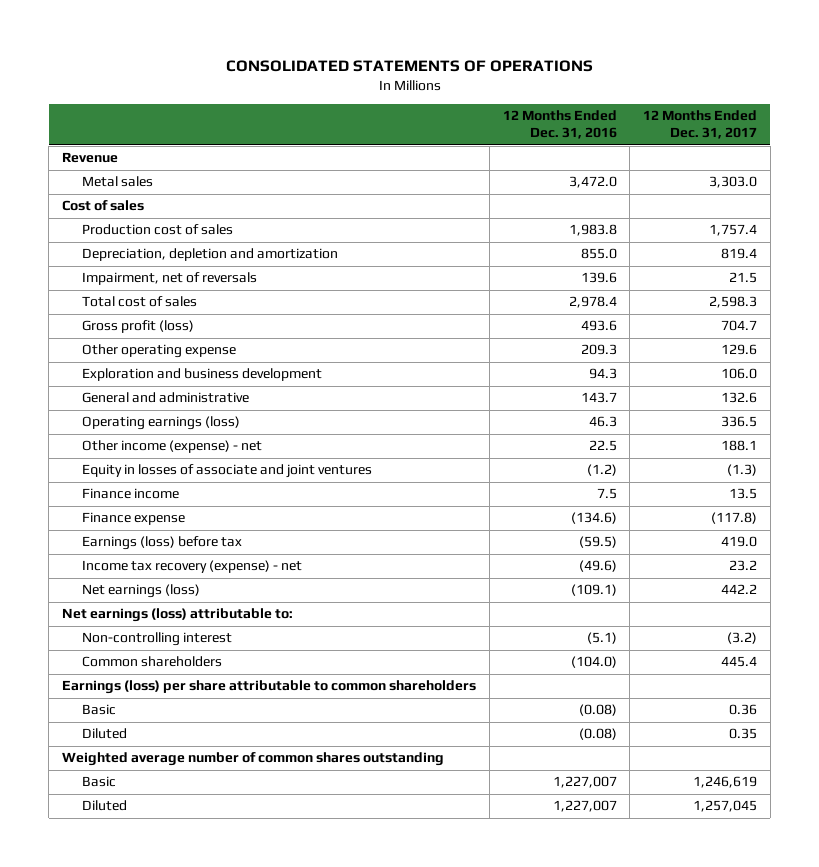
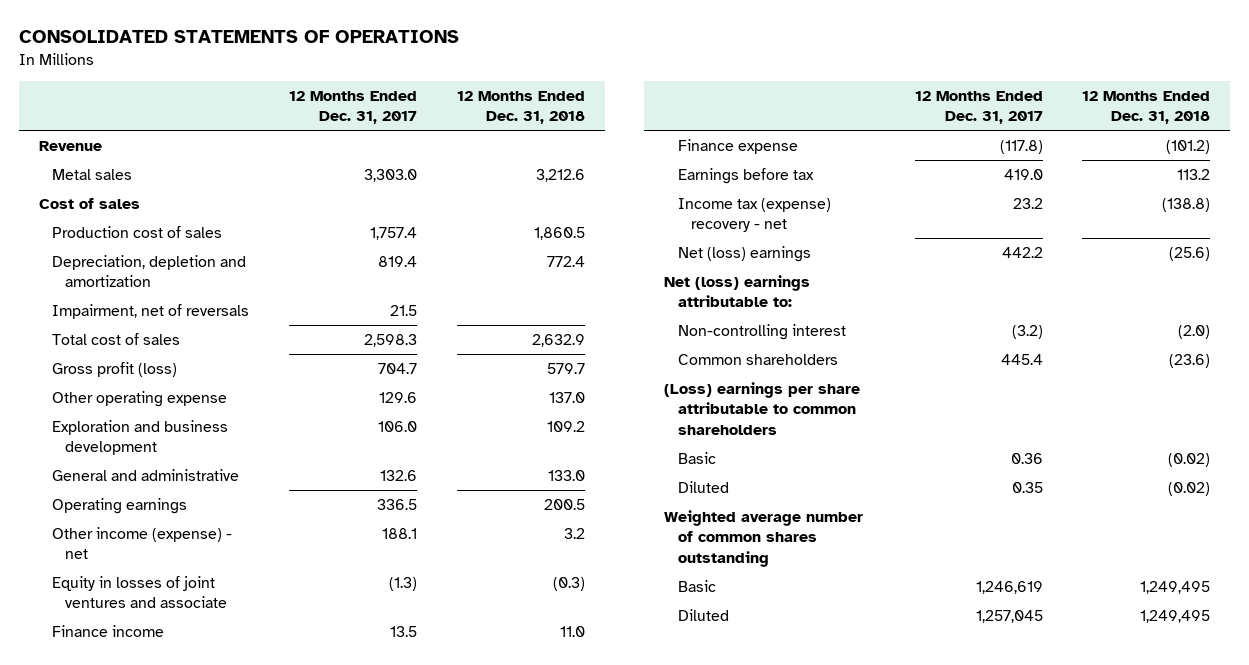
[502,110,617,140] 12 Months Ended Dec. 31, 2016 -> none
none -> [456,90,585,125] 12 Months Ended Dec. 31, 2018
[81,416,240,431] Operating earnings (loss) -> [51,497,187,514] Operating earnings
[81,464,372,479] Equity in losses of associate and joint ventures -> [51,575,228,609] Equity in losses of joint ventures and associate
[81,536,242,551] Earnings (loss) before tax -> [677,167,814,184] Earnings before tax
[81,560,302,574] Income tax recovery (expense) - net -> [677,197,831,233] Income tax (expense) recovery - net
[81,584,200,599] Net earnings (loss) -> [677,245,811,262] Net (loss) earnings
[62,608,294,623] Net earnings (loss) attributable to: -> [664,274,811,308] Net (loss) earnings attributable to:
[62,680,477,695] Earnings (loss) per share attributable to common shareholders -> [664,381,861,435] (Loss) earnings per share attributable to common shareholders

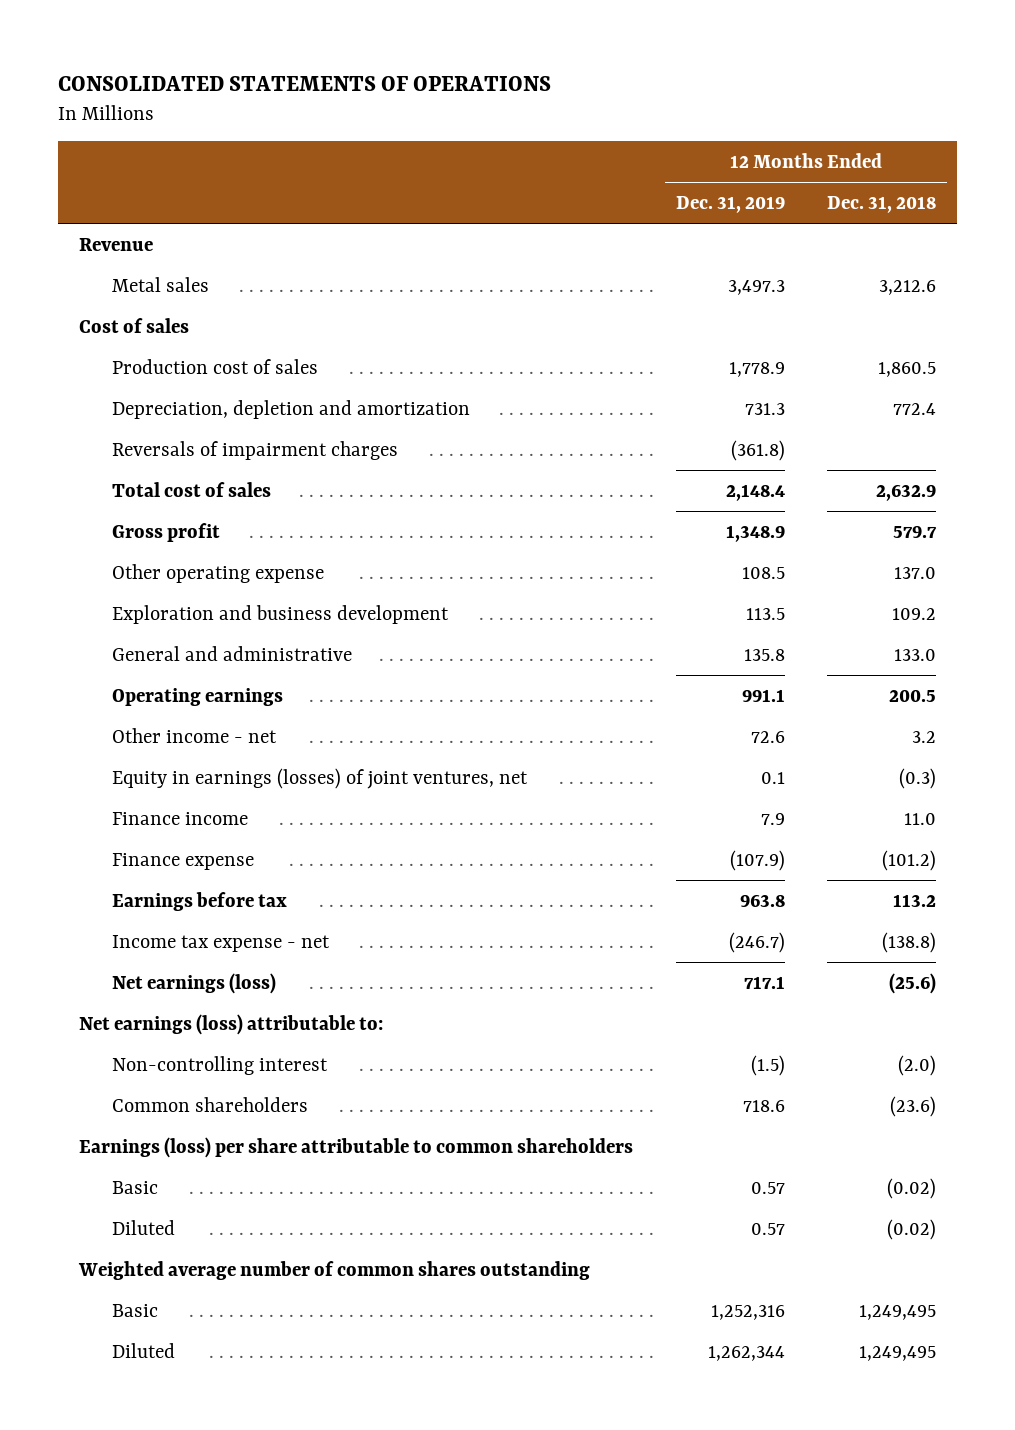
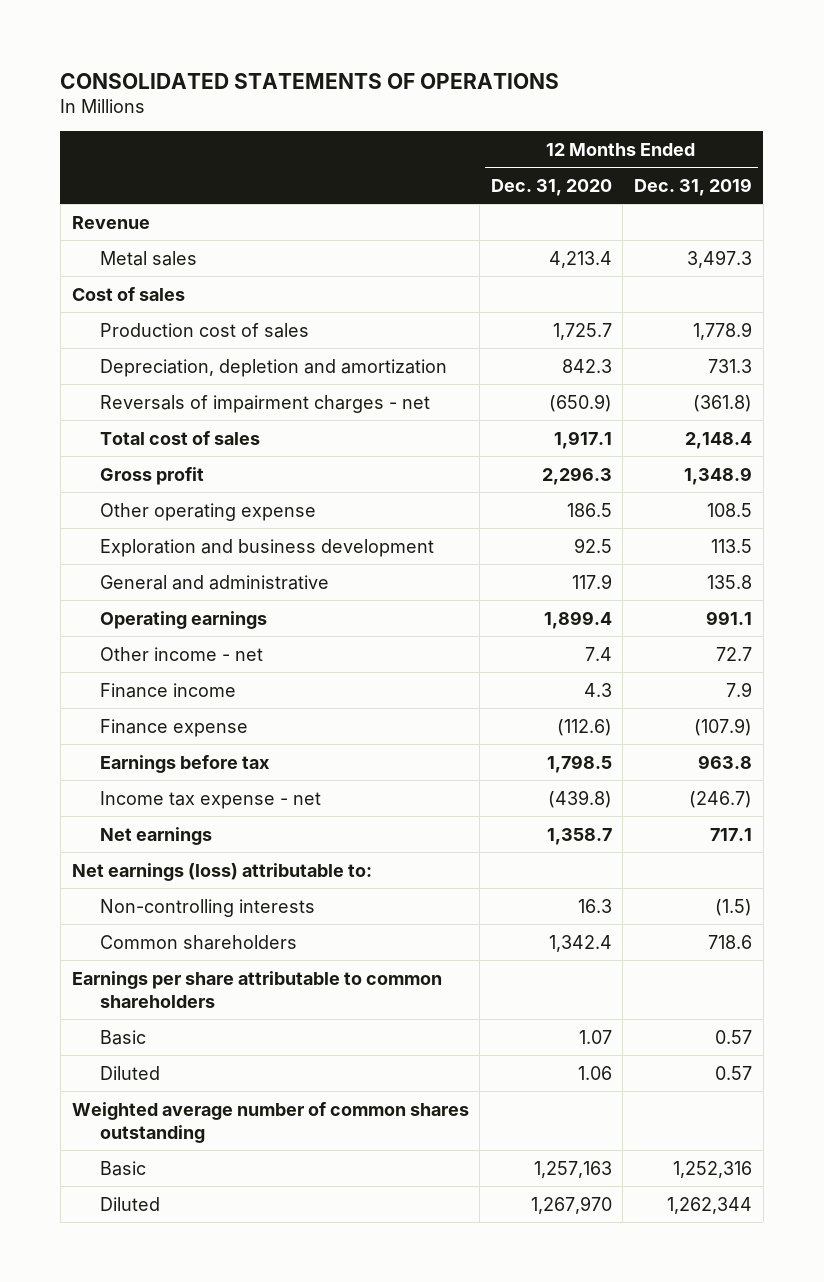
[826,195,936,213] Dec. 31, 2018 -> none
none -> [490,178,612,196] Dec. 31, 2020
[111,440,398,460] Reversals of impairment charges -> [99,394,430,413] Reversals of impairment charges - net
[111,767,528,789] Equity in earnings (losses) of joint ventures, net -> none
[750,730,785,743] 72.6 -> [715,646,752,661] 72.7
[111,972,276,994] Net earnings (loss) -> [99,826,212,845] Net earnings
[111,1055,328,1075] Non-controlling interest -> [99,898,315,917] Non-controlling interests
[79,1136,634,1158] Earnings (loss) per share attributable to common shareholders -> [71,970,442,1008] Earnings per share attributable to common shareholders

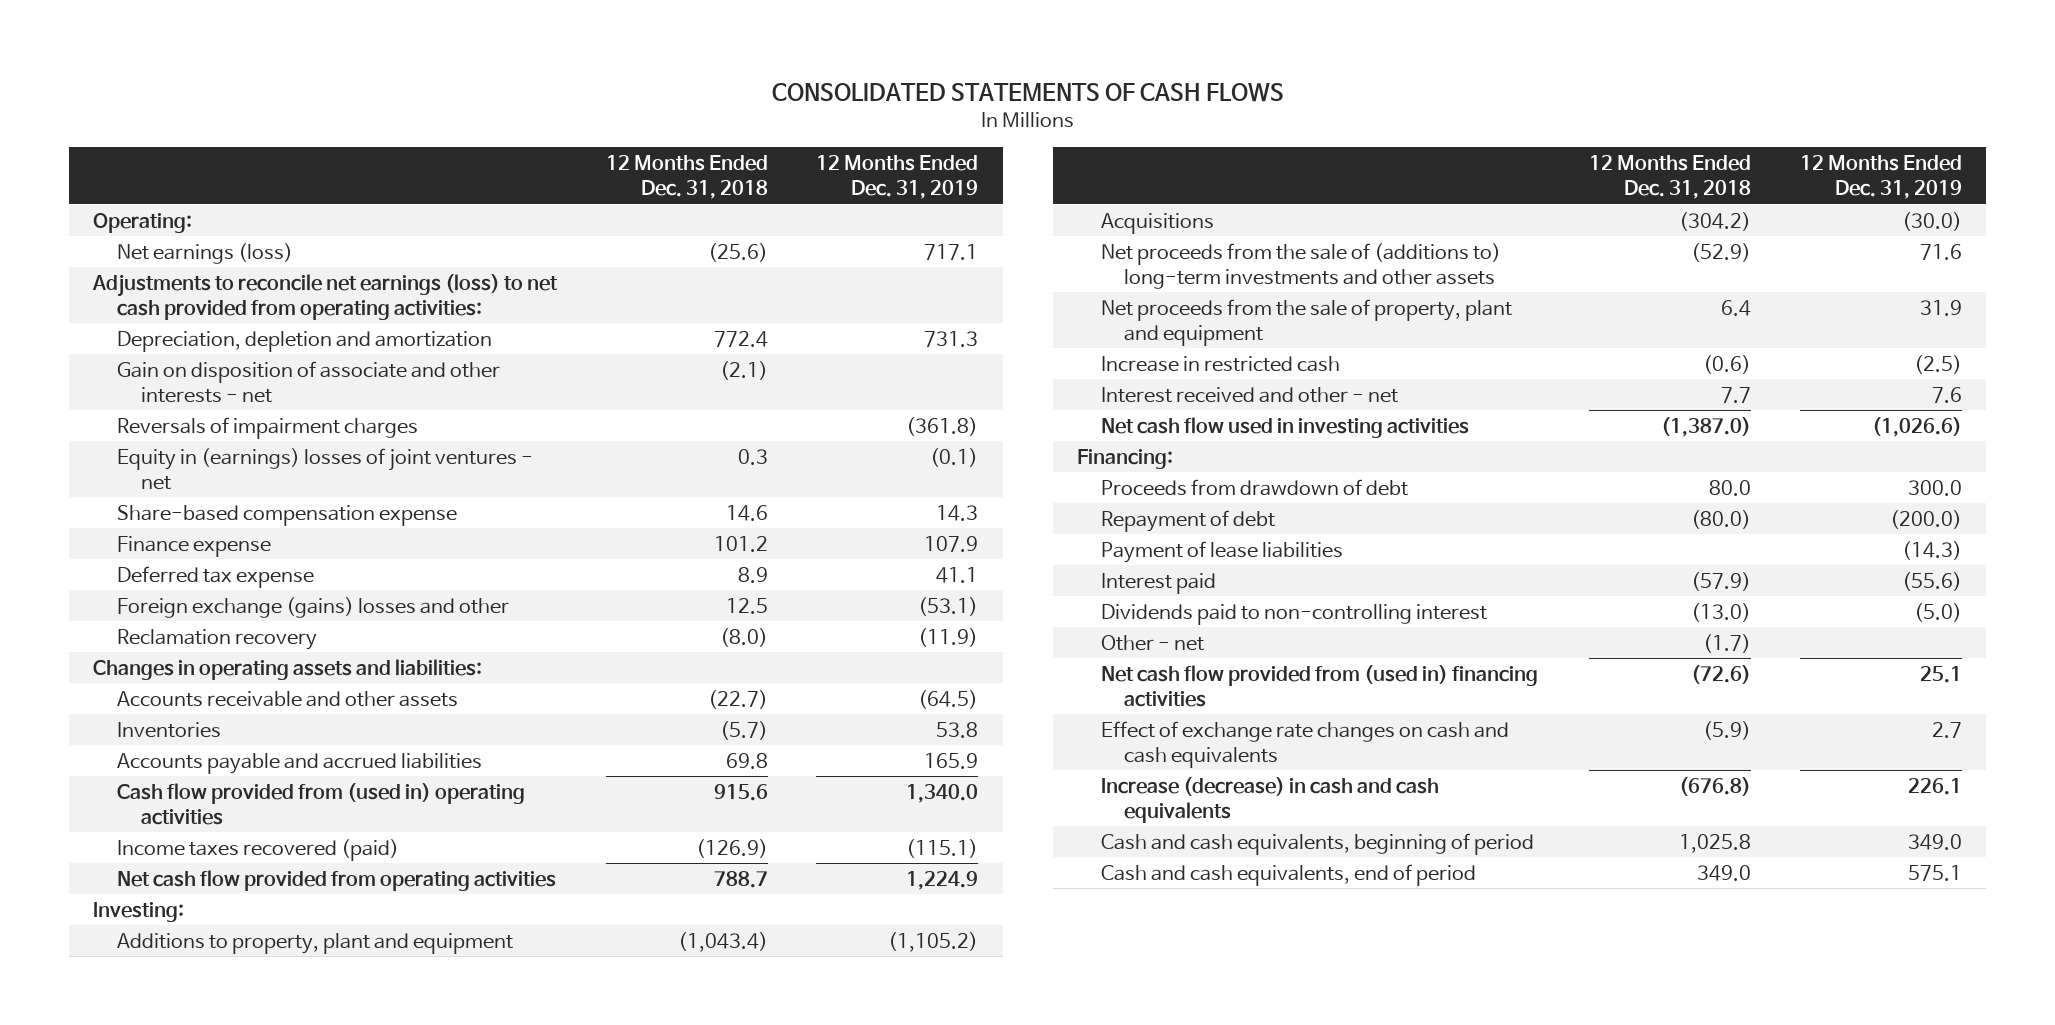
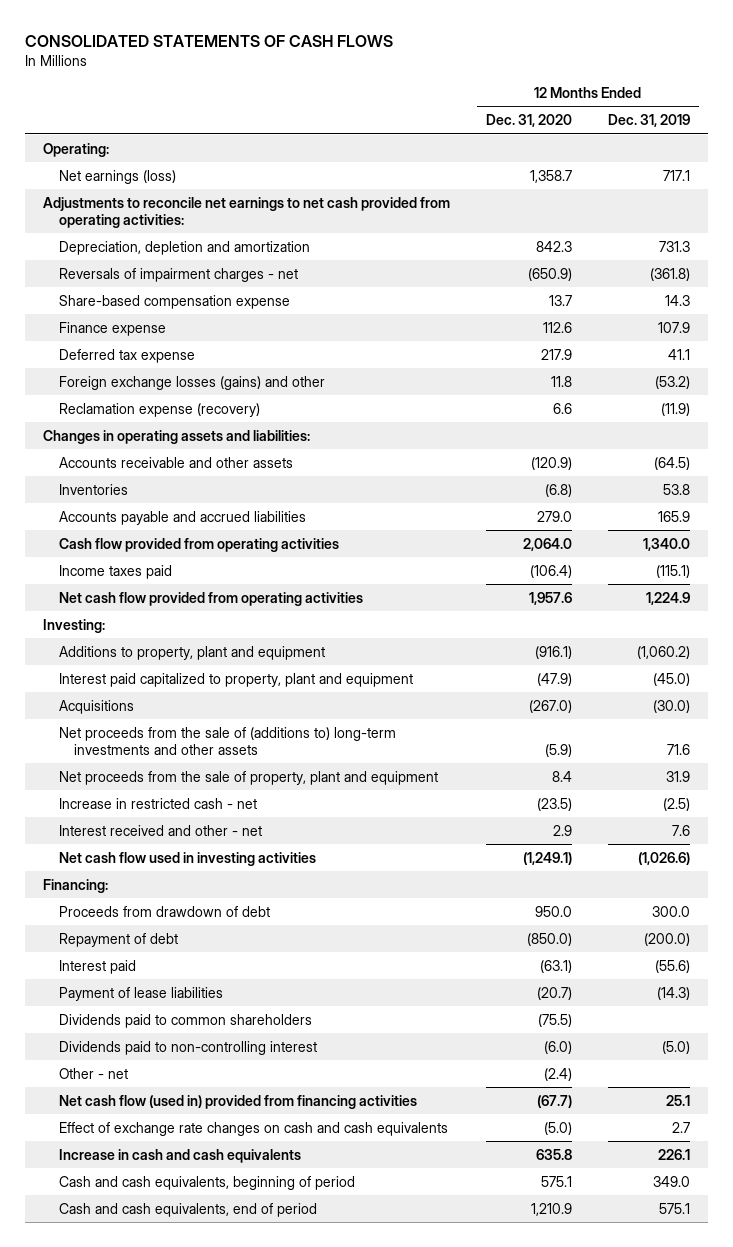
[605,155,768,200] 12 Months Ended Dec. 31, 2018 -> none
none -> [485,114,572,128] Dec. 31, 2020
[92,273,559,320] Adjustments to reconcile net earnings (loss) to net cash provided from operating activities: -> [42,196,450,228] Adjustments to reconcile net earnings to net cash provided from operating activities:
[117,360,501,403] Gain on disposition of associate and other interests - net -> none
[117,447,534,490] Equity in (earnings) losses of joint ventures - net -> none
[117,416,419,439] Reversals of impairment charges -> [58,267,298,282] Reversals of impairment charges - net
[117,596,510,618] Foreign exchange (gains) losses and other -> [58,375,325,390] Foreign exchange losses (gains) and other
[918,596,979,616] (53.1) -> [654,375,690,389] (53.2)
[117,628,318,650] Reclamation recovery -> [58,402,260,417] Reclamation expense (recovery)
[117,782,526,825] Cash flow provided from (used in) operating activities -> [58,537,339,552] Cash flow provided from operating activities
[117,838,400,861] Income taxes recovered (paid) -> [58,564,172,579] Income taxes paid
[888,931,979,952] (1,105.2) -> [636,645,690,659] (1,060.2)
none -> [58,672,413,687] Interest paid capitalized to property, plant and equipment
[1100,355,1340,372] Increase in restricted cash -> [58,797,257,809] Increase in restricted cash - net
[1100,540,1343,563] Payment of lease liabilities -> [58,986,223,1001] Payment of lease liabilities
none -> [58,1013,312,1028] Dividends paid to common shareholders
[1100,664,1538,707] Net cash flow provided from (used in) financing activities -> [58,1094,417,1109] Net cash flow (used in) provided from financing activities
[1100,776,1439,823] Increase (decrease) in cash and cash equivalents -> [58,1148,301,1163] Increase in cash and cash equivalents

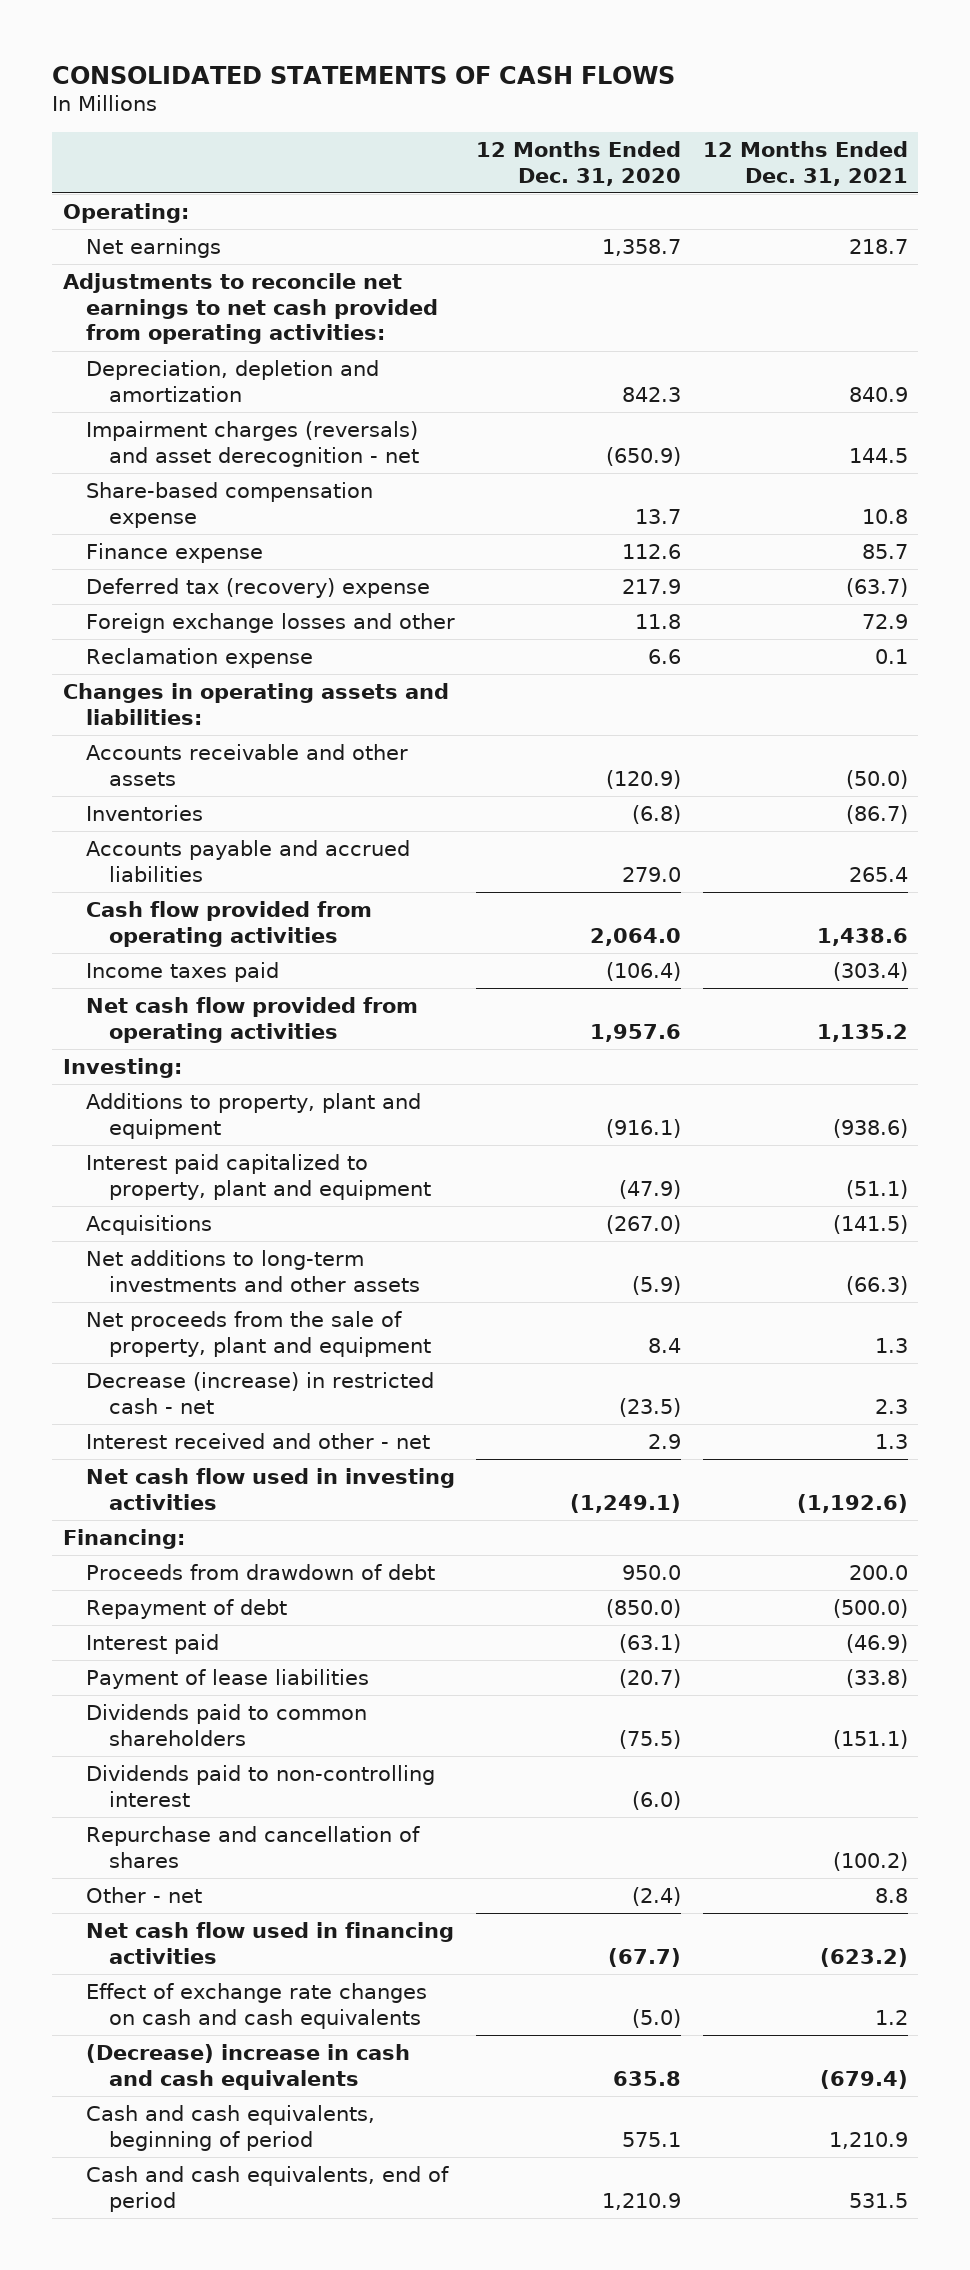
[607,114,690,128] Dec. 31, 2019 -> none
none -> [702,141,908,186] 12 Months Ended Dec. 31, 2021
[58,169,176,184] Net earnings (loss) -> [85,238,221,259] Net earnings
[58,267,298,282] Reversals of impairment charges - net -> [85,421,420,467] Impairment charges (reversals) and asset derecognition - net
[58,348,195,363] Deferred tax expense -> [85,578,430,599] Deferred tax (recovery) expense
[58,375,325,390] Foreign exchange losses (gains) and other -> [85,613,455,634] Foreign exchange losses and other
[58,402,260,417] Reclamation expense (recovery) -> [85,648,313,669] Reclamation expense
[58,726,396,755] Net proceeds from the sale of (additions to) long-term investments and other assets -> [85,1250,421,1292] Net additions to long-term investments and other assets
[58,797,257,809] Increase in restricted cash - net -> [85,1372,434,1414] Decrease (increase) in restricted cash - net
none -> [85,1826,420,1868] Repurchase and cancellation of shares
[58,1094,417,1109] Net cash flow (used in) provided from financing activities -> [85,1922,454,1964] Net cash flow used in financing activities
[58,1148,301,1163] Increase in cash and cash equivalents -> [85,2044,410,2090] (Decrease) increase in cash and cash equivalents

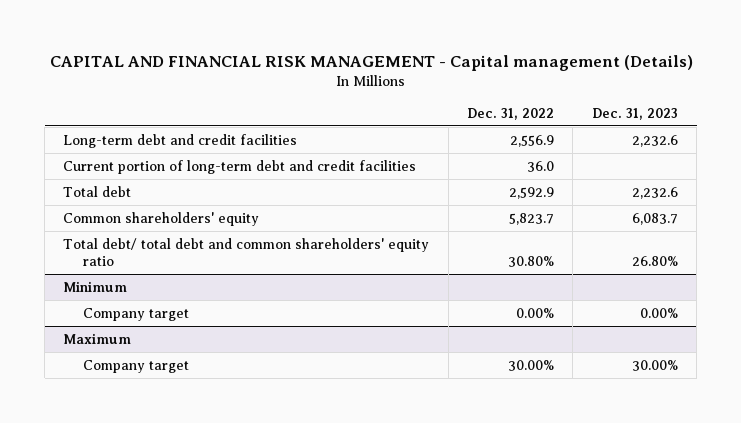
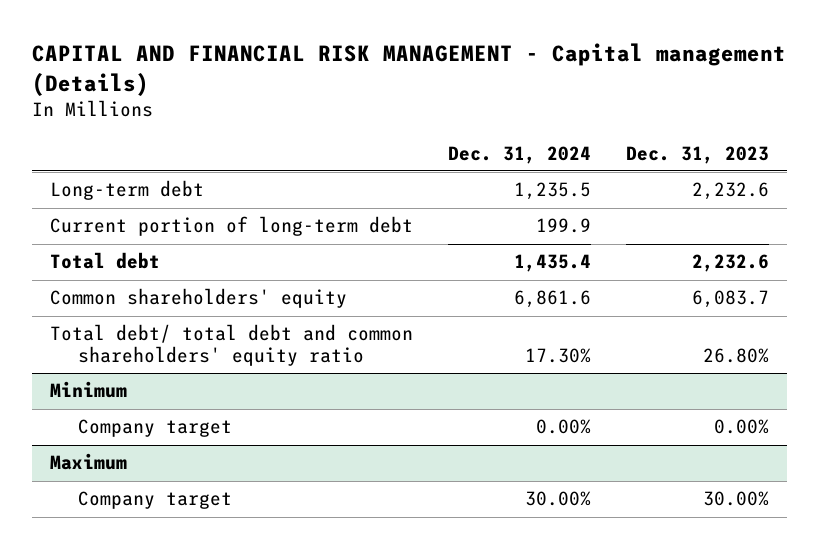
[467,107,555,120] Dec. 31, 2022 -> none
none -> [447,145,591,164] Dec. 31, 2024
[63,133,298,148] Long-term debt and credit facilities -> [49,180,204,201] Long-term debt
[63,159,417,174] Current portion of long-term debt and credit facilities -> [49,216,413,237] Current portion of long-term debt

